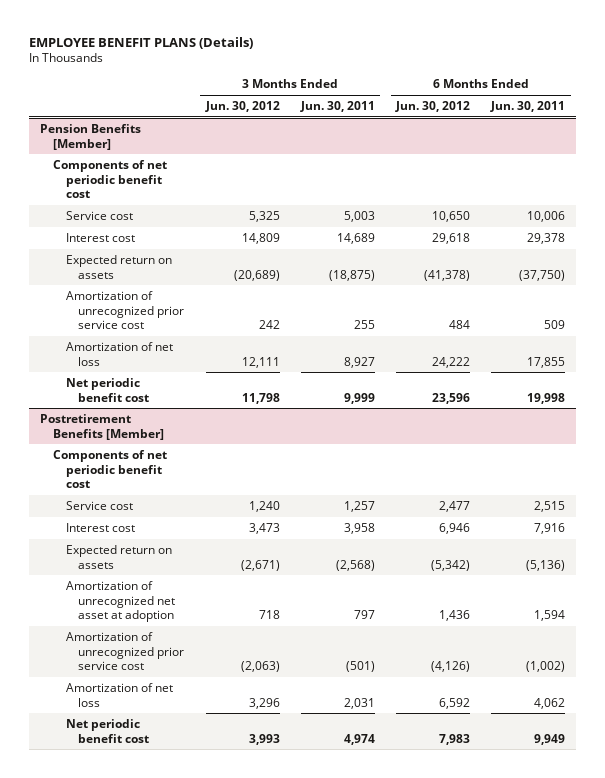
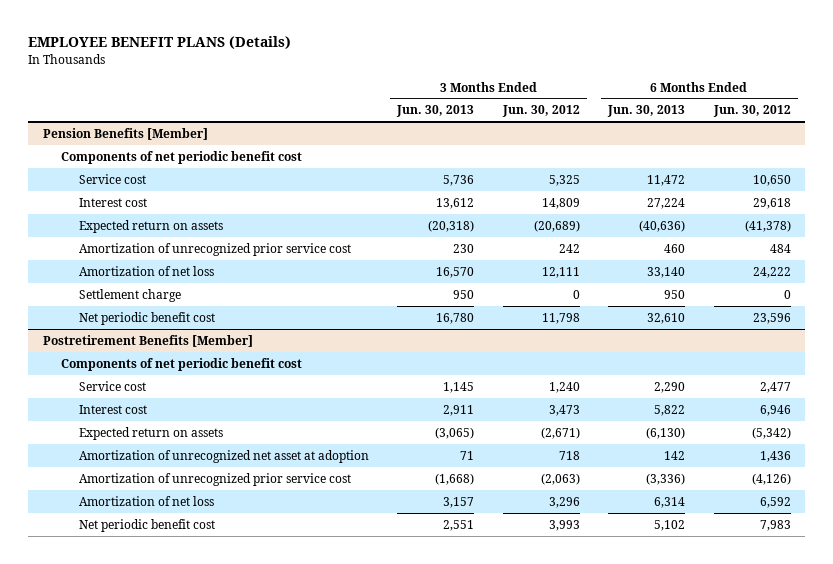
[299,101,375,113] Jun. 30, 2011 -> none
[490,101,566,113] Jun. 30, 2011 -> none
none -> [396,105,475,118] Jun. 30, 2013
none -> [607,105,686,118] Jun. 30, 2013
none -> [79,288,182,302] Settlement charge

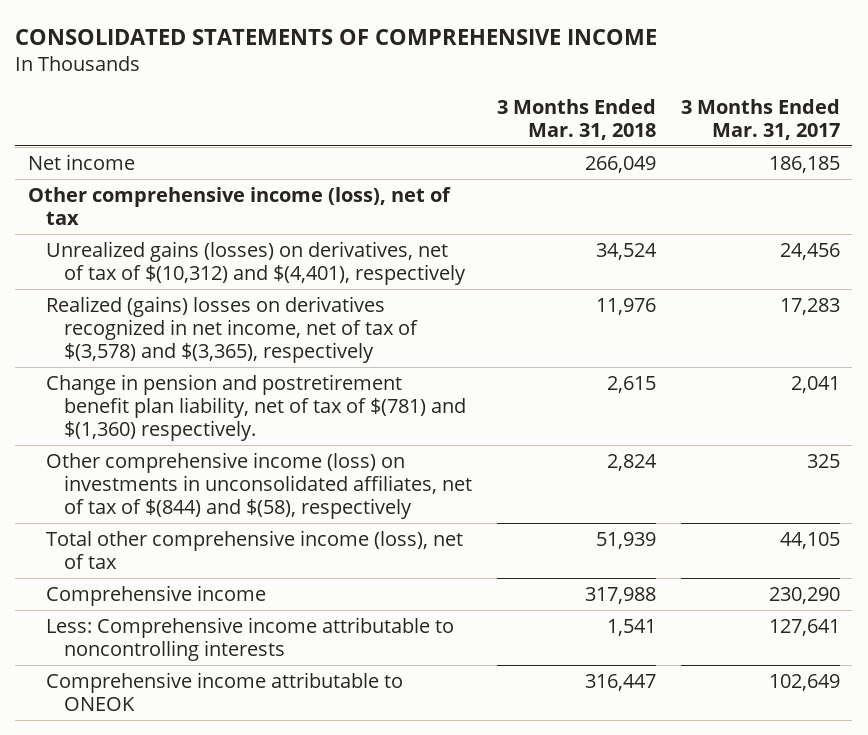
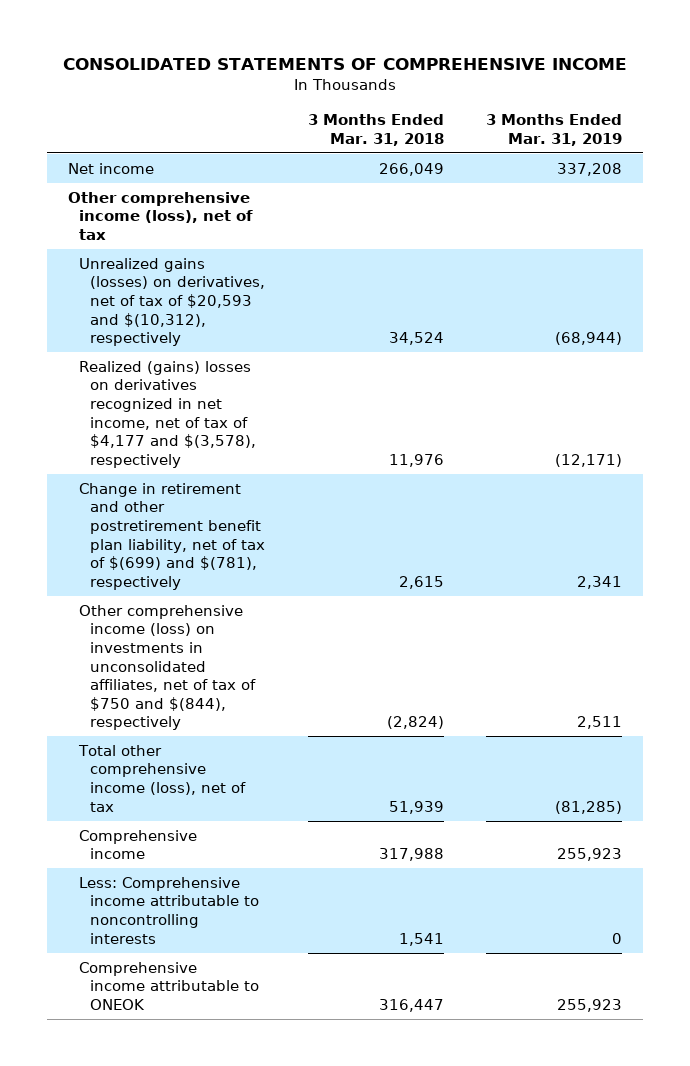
[680,98,840,140] 3 Months Ended Mar. 31, 2017 -> none
none -> [485,114,622,146] 3 Months Ended Mar. 31, 2019
[46,240,467,285] Unrealized gains (losses) on derivatives, net of tax of $(10,312) and $(4,401), respectively -> [79,257,266,347] Unrealized gains (losses) on derivatives, net of tax of $20,593 and $(10,312), respectively
[46,295,419,363] Realized (gains) losses on derivatives recognized in net income, net of tax of $(3,578) and $(3,365), respectively -> [79,360,257,468] Realized (gains) losses on derivatives recognized in net income, net of tax of $4,177 and $(3,578), respectively
[46,373,467,441] Change in pension and postretirement benefit plan liability, net of tax of $(781) and $(1,360) respectively. -> [79,482,266,590] Change in retirement and other postretirement benefit plan liability, net of tax of $(699) and $(781), respectively
[46,451,473,519] Other comprehensive income (loss) on investments in unconsolidated affiliates, net of tax of $(844) and $(58), respectively -> [79,604,257,731] Other comprehensive income (loss) on investments in unconsolidated affiliates, net of tax of $750 and $(844), respectively
[607,453,658,471] 2,824 -> [386,716,444,730] (2,824)

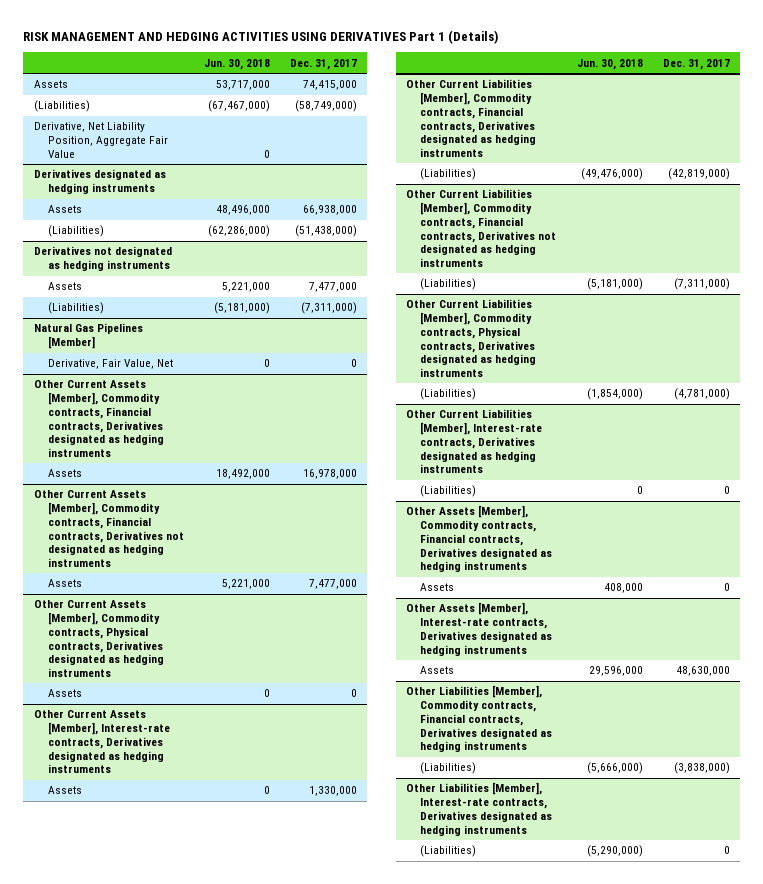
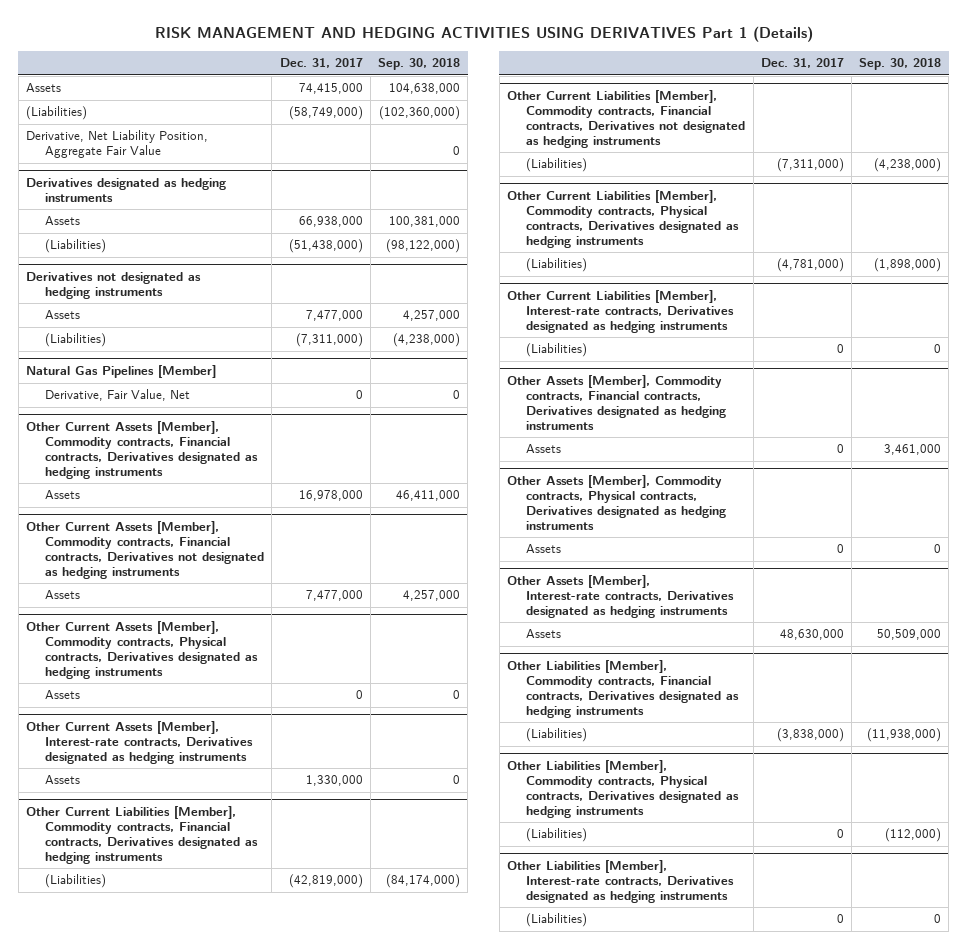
[204,58,271,70] Jun. 30, 2018 -> none
none -> [377,58,460,71] Sep. 30, 2018
none -> [507,474,727,530] Other Assets [Member], Commodity contracts, Physical contracts, Derivatives designated as hedging instruments
none -> [526,544,562,554] Assets
none -> [507,759,740,818] Other Liabilities [Member], Commodity contracts, Physical contracts, Derivatives designated as hedging instruments
none -> [526,828,588,843] (Liabilities)

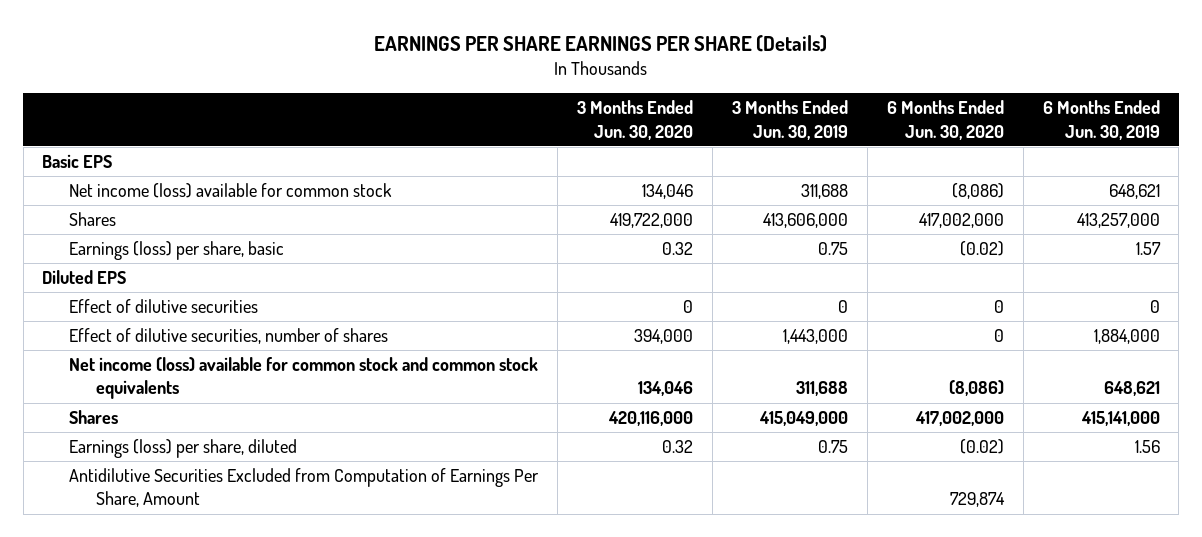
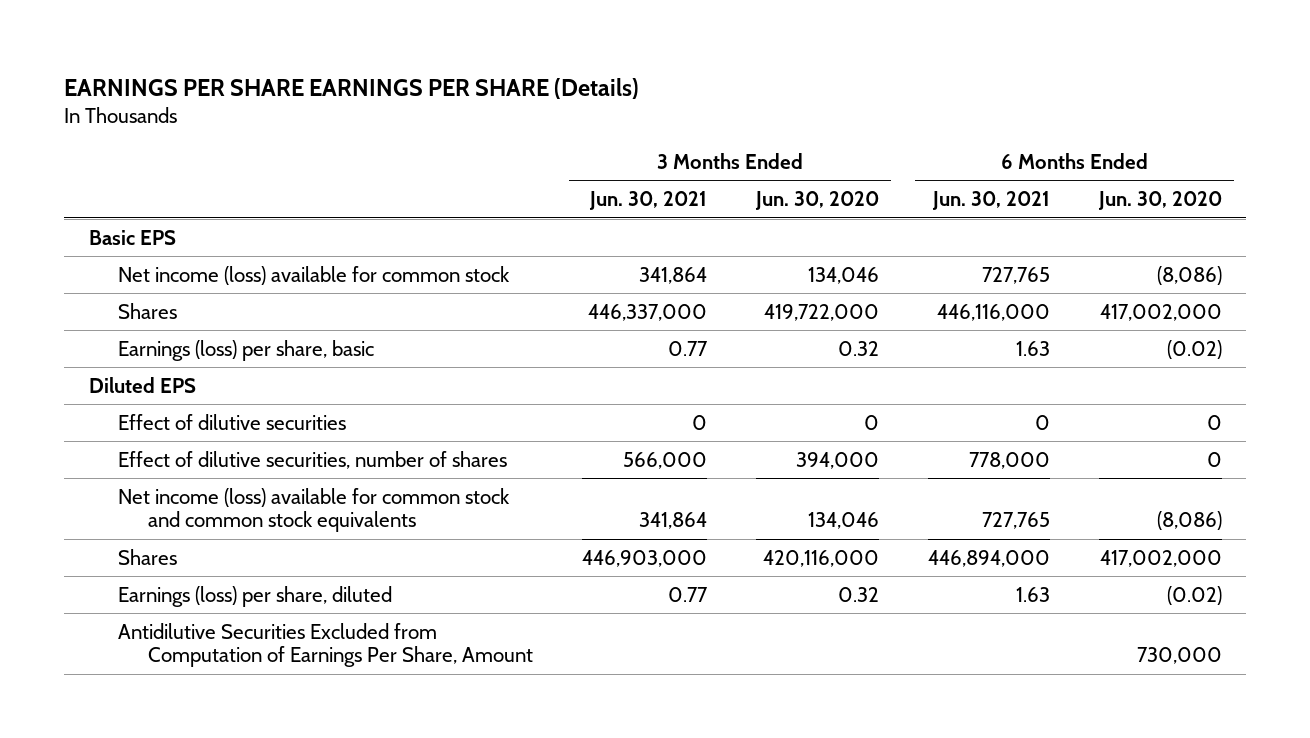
[731,100,848,140] 3 Months Ended Jun. 30, 2019 -> none
[1042,100,1160,140] 6 Months Ended Jun. 30, 2019 -> none
none -> [588,191,707,211] Jun. 30, 2021
none -> [931,191,1050,211] Jun. 30, 2021
[949,492,1005,508] 729,874 -> [1136,647,1222,665] 730,000

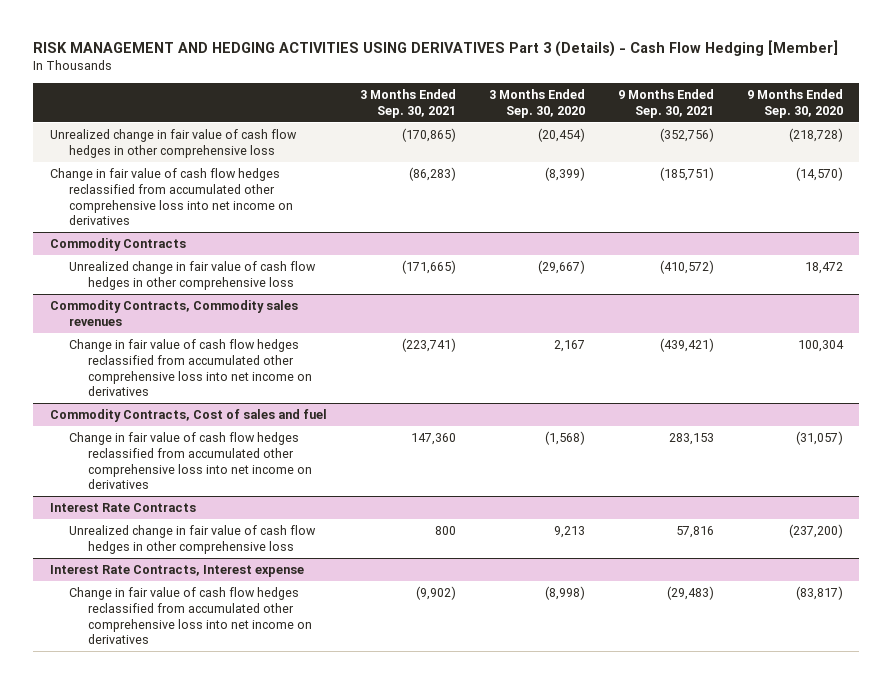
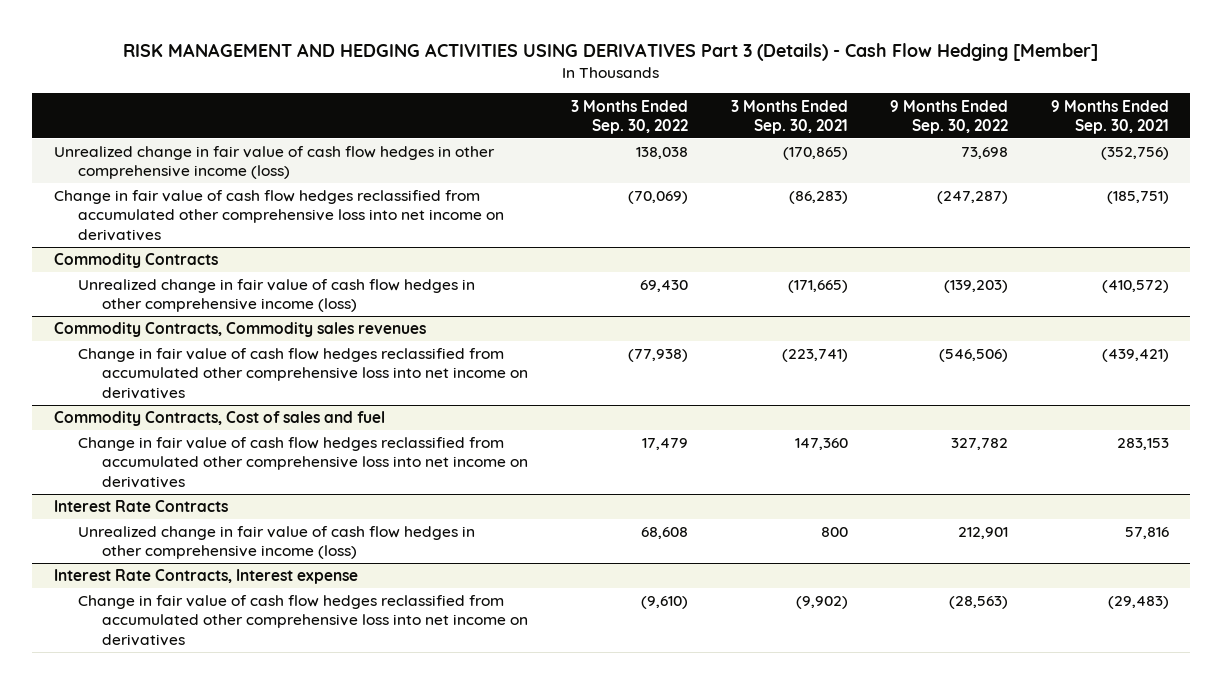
[488,89,585,118] 3 Months Ended Sep. 30, 2020 -> none
[746,89,843,118] 9 Months Ended Sep. 30, 2020 -> none
none -> [571,99,689,134] 3 Months Ended Sep. 30, 2022
none -> [890,99,1009,134] 9 Months Ended Sep. 30, 2022
[49,128,297,158] Unrealized change in fair value of cash flow hedges in other comprehensive loss -> [53,146,495,180] Unrealized change in fair value of cash flow hedges in other comprehensive income (loss)
[68,260,316,290] Unrealized change in fair value of cash flow hedges in other comprehensive loss -> [78,279,476,313] Unrealized change in fair value of cash flow hedges in other comprehensive income (loss)
[68,524,316,554] Unrealized change in fair value of cash flow hedges in other comprehensive loss -> [78,526,476,560] Unrealized change in fair value of cash flow hedges in other comprehensive income (loss)

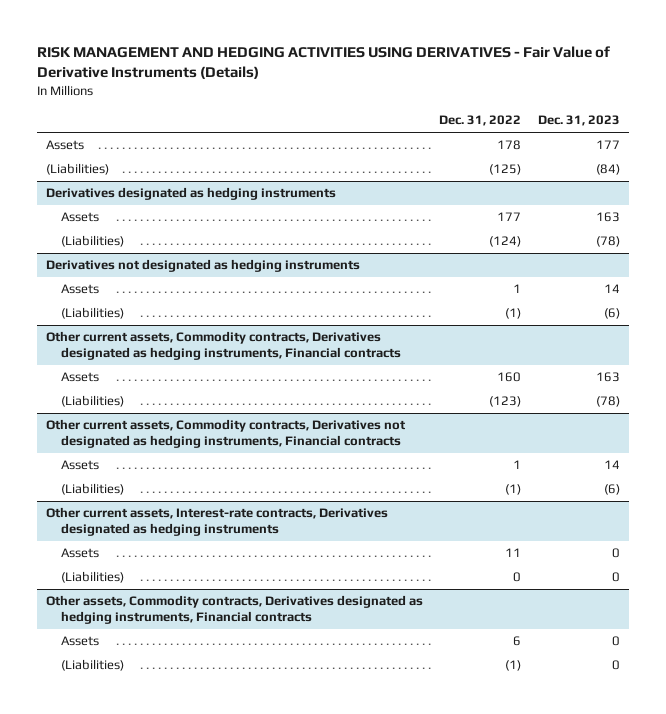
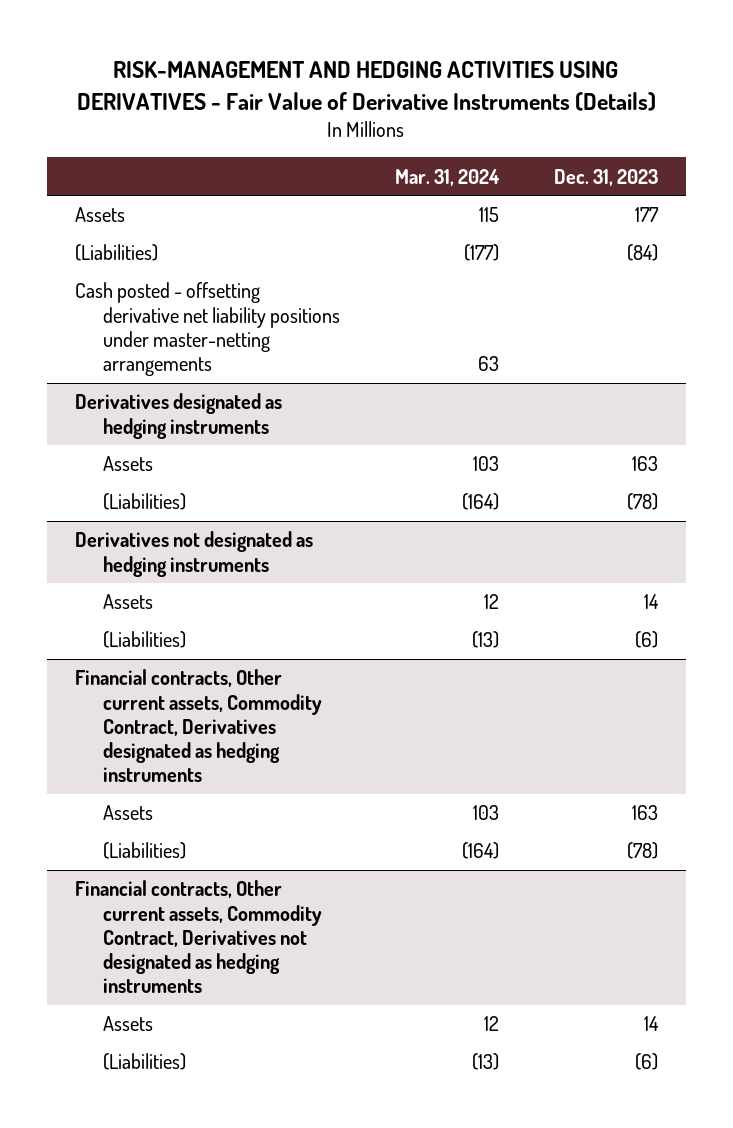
[37,46,611,80] RISK MANAGEMENT AND HEDGING ACTIVITIES USING DERIVATIVES - Fair Value of Derivative Instruments (Details) -> [77,61,657,111] RISK-MANAGEMENT AND HEDGING ACTIVITIES USING DERIVATIVES - Fair Value of Derivative Instruments (Details)
[439,115,522,127] Dec. 31, 2022 -> none
none -> [395,168,501,186] Mar. 31, 2024
none -> [74,282,341,376] Cash posted - offsetting derivative net liability positions under master-netting arrangements
[45,331,402,361] Other current assets, Commodity contracts, Derivatives designated as hedging instruments, Financial contracts -> [74,669,323,783] Financial contracts, Other current assets, Commodity Contract, Derivatives designated as hedging instruments
[45,419,406,449] Other current assets, Commodity contracts, Derivatives not designated as hedging instruments, Financial contracts -> [74,880,323,994] Financial contracts, Other current assets, Commodity Contract, Derivatives not designated as hedging instruments
[45,507,388,537] Other current assets, Interest-rate contracts, Derivatives designated as hedging instruments -> none
[61,548,100,559] Assets -> none
[61,571,125,584] (Liabilities) -> none
[45,595,423,625] Other assets, Commodity contracts, Derivatives designated as hedging instruments, Financial contracts -> none
[61,636,100,647] Assets -> none
[61,659,125,672] (Liabilities) -> none

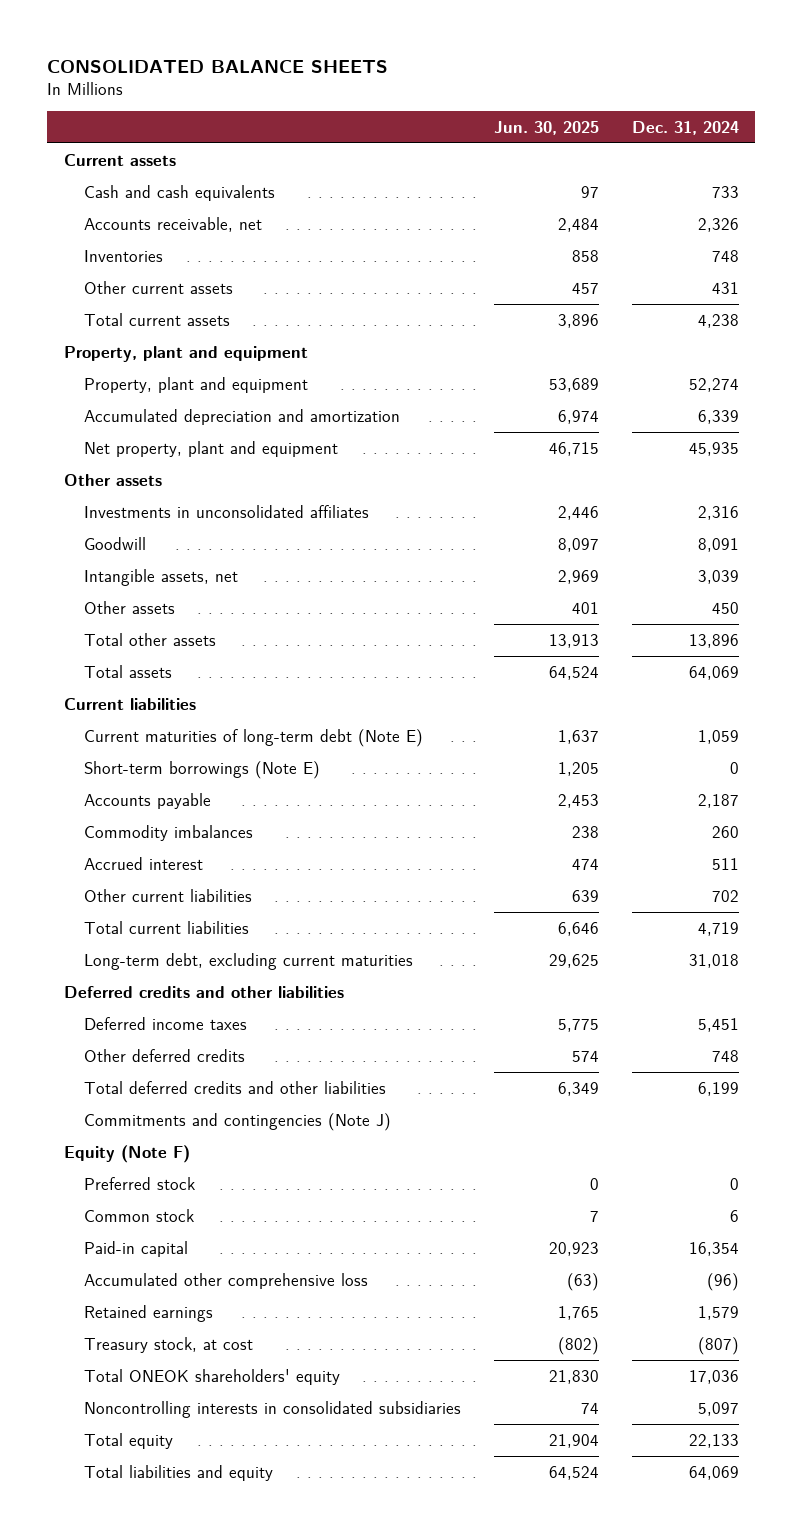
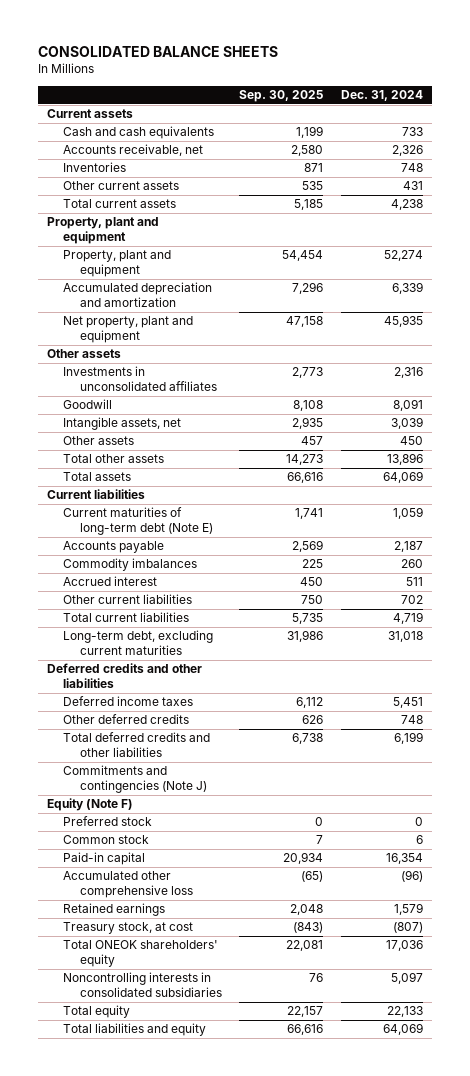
[493,120,599,135] Jun. 30, 2025 -> none
none -> [239,89,324,102] Sep. 30, 2025
[83,760,320,779] Short-term borrowings (Note E) -> none

